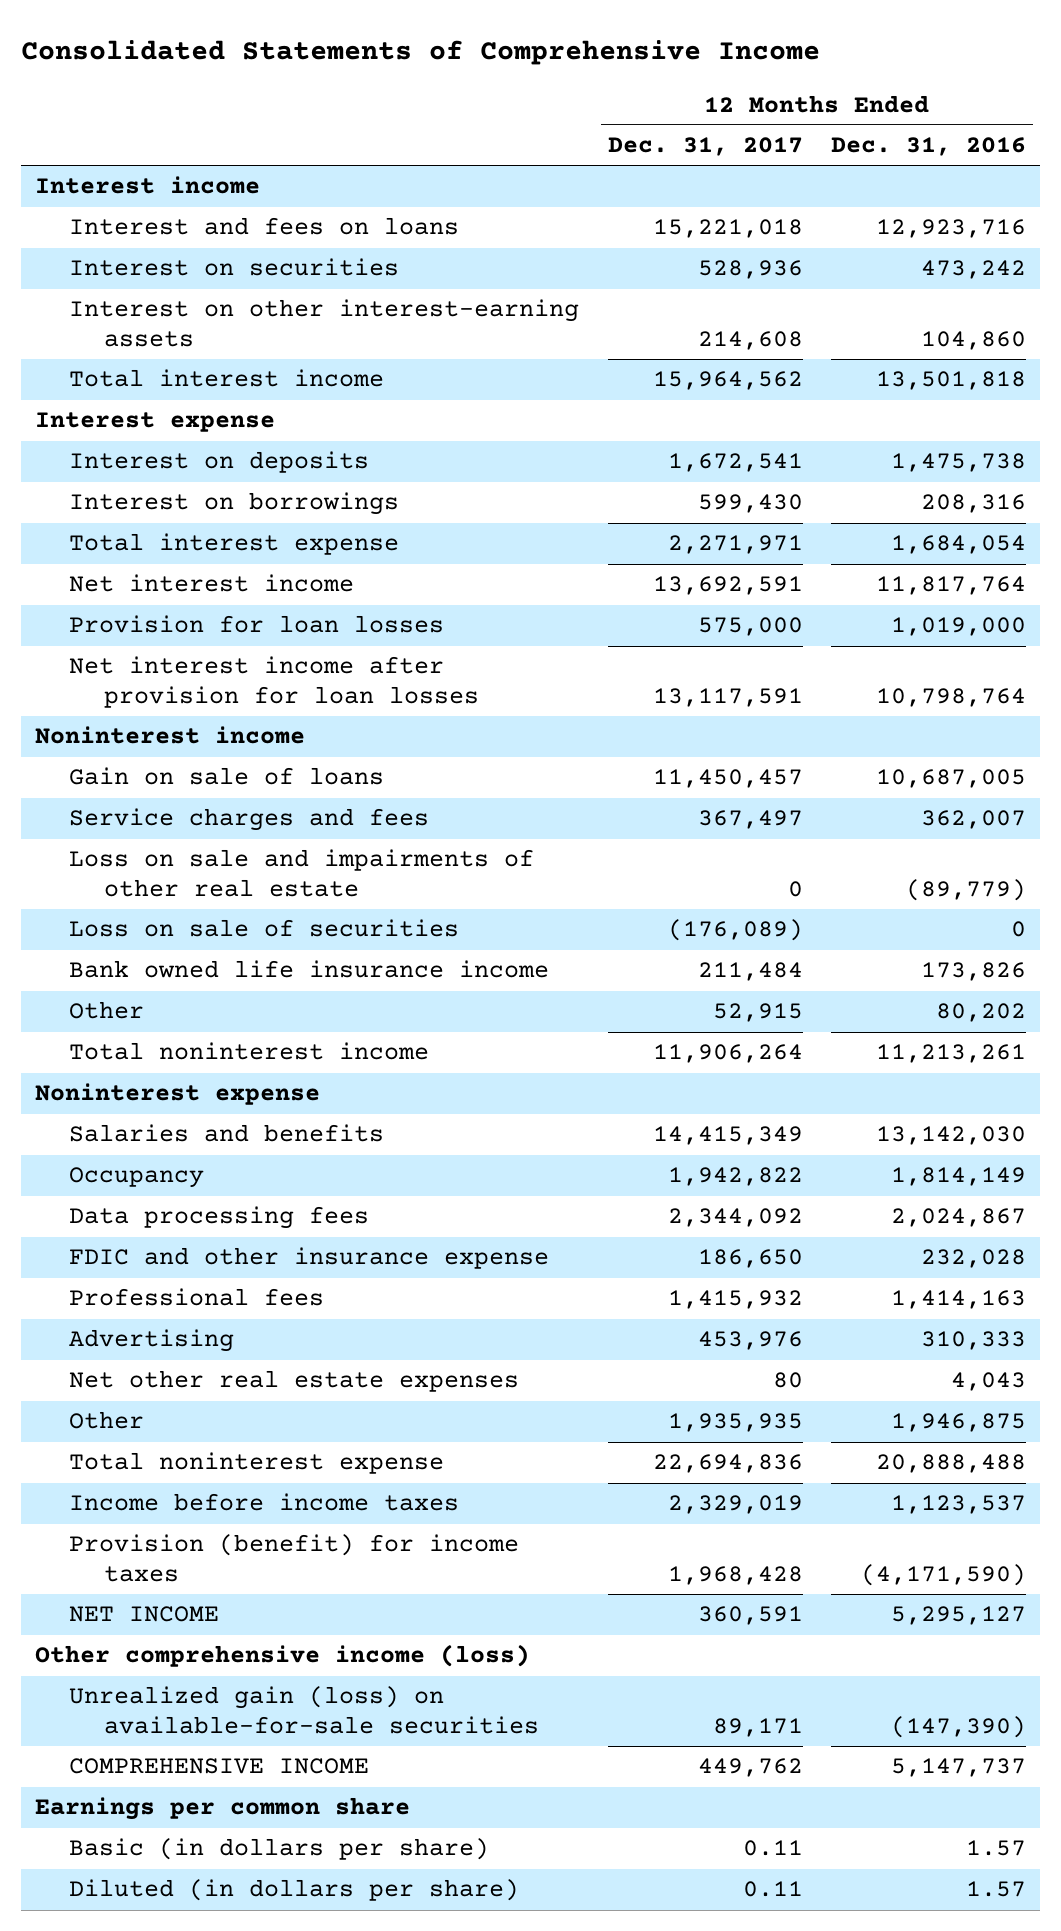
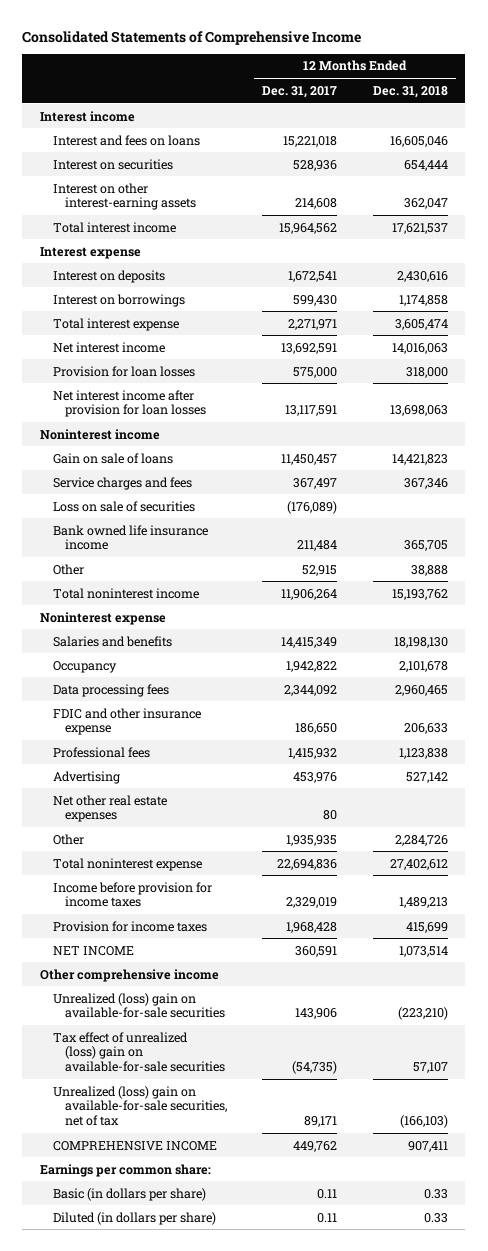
[831,137,1027,157] Dec. 31, 2016 -> none
none -> [372,85,448,98] Dec. 31, 2018
[69,849,535,897] Loss on sale and impairments of other real estate -> none
[69,1493,460,1512] Income before income taxes -> [52,881,212,908] Income before provision for income taxes
[69,1534,520,1582] Provision (benefit) for income taxes -> [52,920,207,932] Provision for income taxes
[34,1644,530,1668] Other comprehensive income (loss) -> [40,968,220,982] Other comprehensive income
none -> [52,992,226,1019] Unrealized (loss) gain on available-for-sale securities
none -> [52,1031,226,1073] Tax effect of unrealized (loss) gain on available-for-sale securities
[69,1686,540,1734] Unrealized gain (loss) on available-for-sale securities -> [52,1085,228,1127] Unrealized (loss) gain on available-for-sale securities, net of tax
[34,1797,410,1821] Earnings per common share -> [40,1163,212,1177] Earnings per common share:

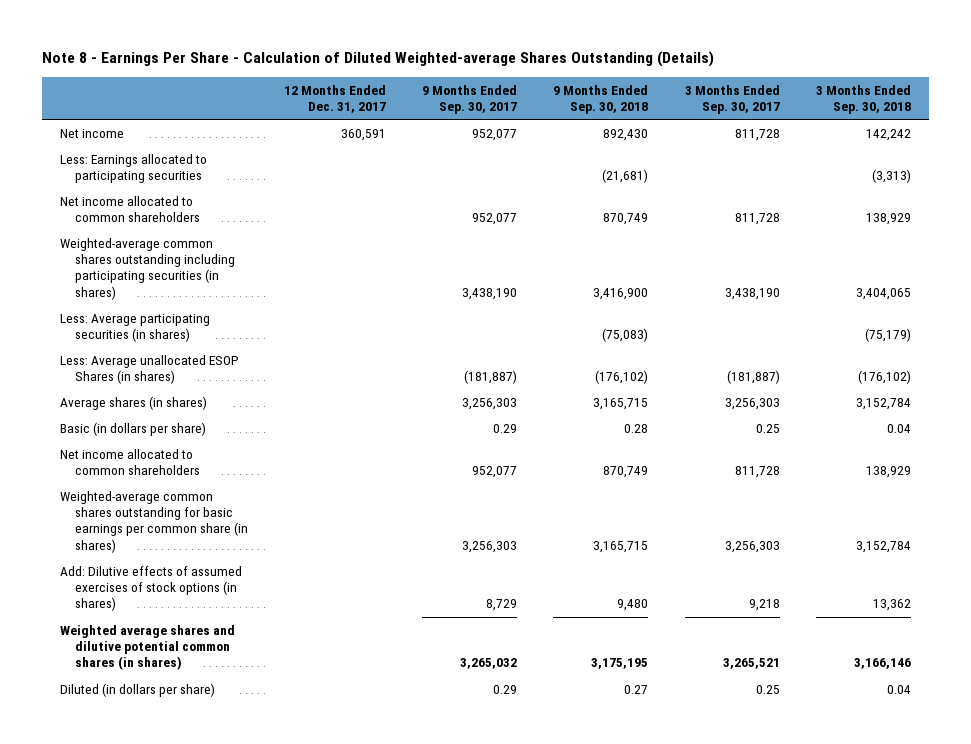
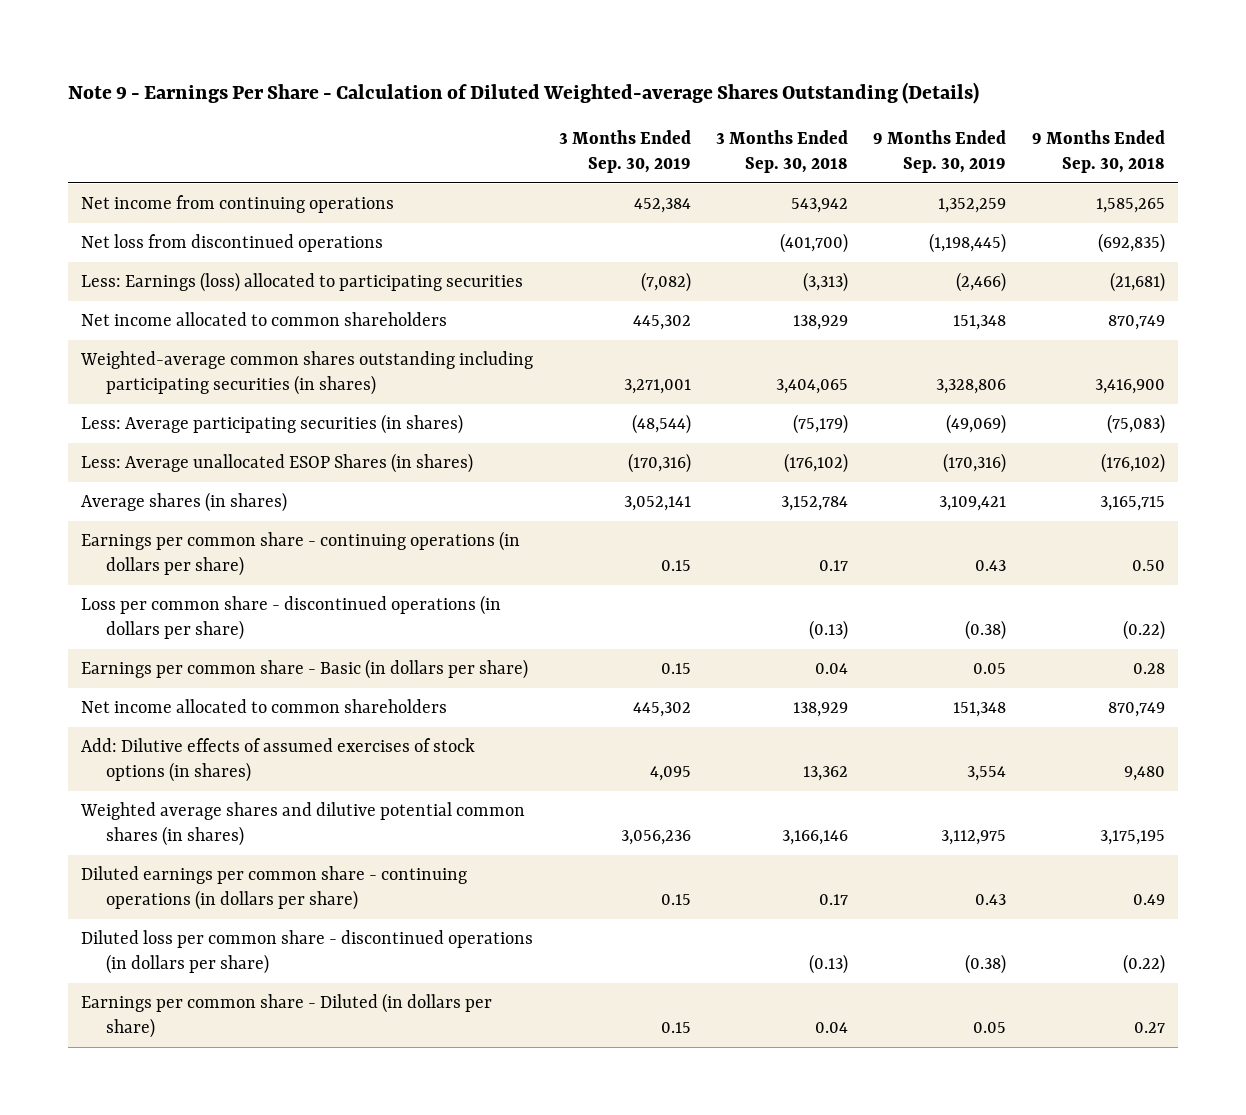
[42,51,715,68] Note 8 - Earnings Per Share - Calculation of Diluted Weighted-average Shares Outstanding (Details) -> [68,82,980,105] Note 9 - Earnings Per Share - Calculation of Diluted Weighted-average Shares Outstanding (Details)
[284,84,387,114] 12 Months Ended Dec. 31, 2017 -> none
[422,84,518,115] 9 Months Ended Sep. 30, 2017 -> none
[684,84,780,115] 3 Months Ended Sep. 30, 2017 -> none
none -> [558,130,691,173] 3 Months Ended Sep. 30, 2019
none -> [873,130,1007,173] 9 Months Ended Sep. 30, 2019
[60,128,125,138] Net income -> none
none -> [81,195,395,214] Net income from continuing operations
none -> [81,234,384,253] Net loss from discontinued operations
[60,153,208,184] Less: Earnings allocated to participating securities -> [81,272,524,293] Less: Earnings (loss) allocated to participating securities
none -> [81,531,521,576] Earnings per common share - continuing operations (in dollars per share)
none -> [81,595,502,640] Loss per common share - discontinued operations (in dollars per share)
[60,421,207,436] Basic (in dollars per share) -> [81,659,529,680] Earnings per common share - Basic (in dollars per share)
[60,490,249,553] Weighted-average common shares outstanding for basic earnings per common share (in shares) -> none
none -> [81,866,468,910] Diluted earnings per common share - continuing operations (in dollars per share)
none -> [81,930,534,974] Diluted loss per common share - discontinued operations (in dollars per share)
[60,682,216,697] Diluted (in dollars per share) -> [81,993,493,1038] Earnings per common share - Diluted (in dollars per share)

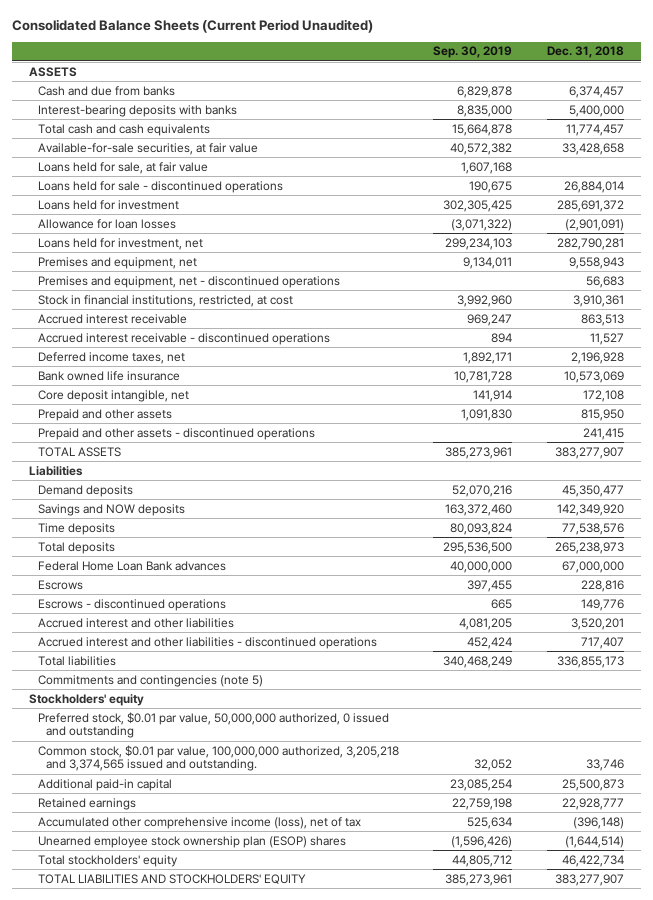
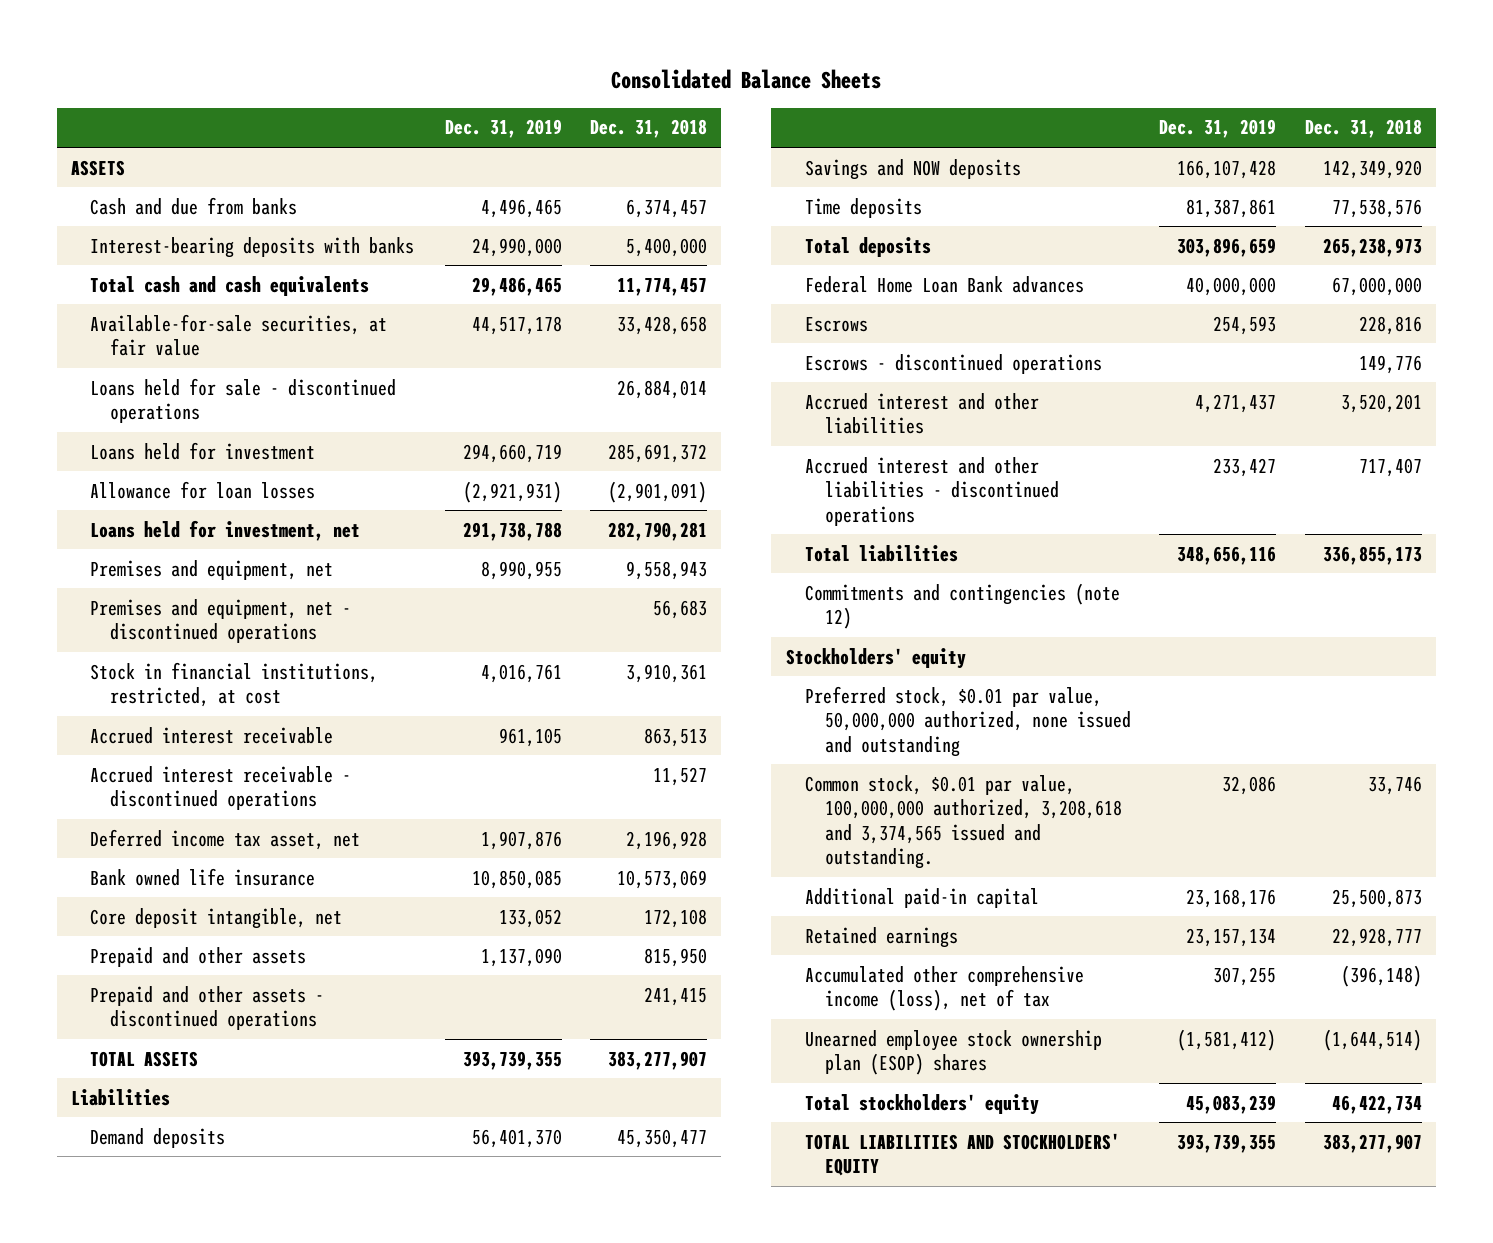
[11,18,373,33] Consolidated Balance Sheets (Current Period Unaudited) -> [611,68,882,89] Consolidated Balance Sheets
[433,46,513,59] Sep. 30, 2019 -> none
none -> [444,119,562,139] Dec. 31, 2019
[37,161,208,174] Loans held for sale, at fair value -> none
[37,351,185,364] Deferred income taxes, net -> [90,828,361,850] Deferred income tax asset, net
[37,674,263,687] Commitments and contingencies (note 5) -> [805,582,1121,630] Commitments and contingencies (note 12)
[37,711,389,739] Preferred stock, $0.01 par value, 50,000,000 authorized, 0 issued and outstanding -> [805,685,1131,757] Preferred stock, $0.01 par value, 50,000,000 authorized, none issued and outstanding
[37,744,399,772] Common stock, $0.01 par value, 100,000,000 authorized, 3,205,218 and 3,374,565 issued and outstanding. -> [805,774,1122,869] Common stock, $0.01 par value, 100,000,000 authorized, 3,208,618 and 3,374,565 issued and outstanding.

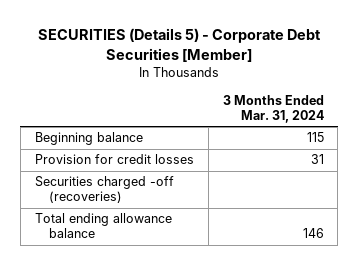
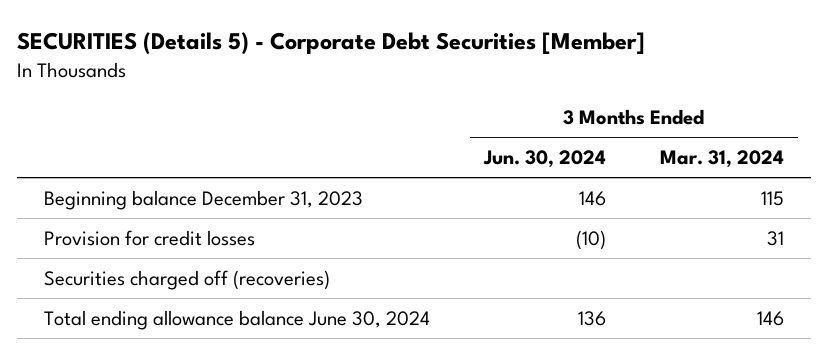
none -> [482,150,606,169] Jun. 30, 2024
[34,132,143,146] Beginning balance -> [43,189,363,210] Beginning balance December 31, 2023
[34,176,174,204] Securities charged -off (recoveries) -> [43,269,330,290] Securities charged off (recoveries)
[34,213,172,239] Total ending allowance balance -> [43,309,430,330] Total ending allowance balance June 30, 2024

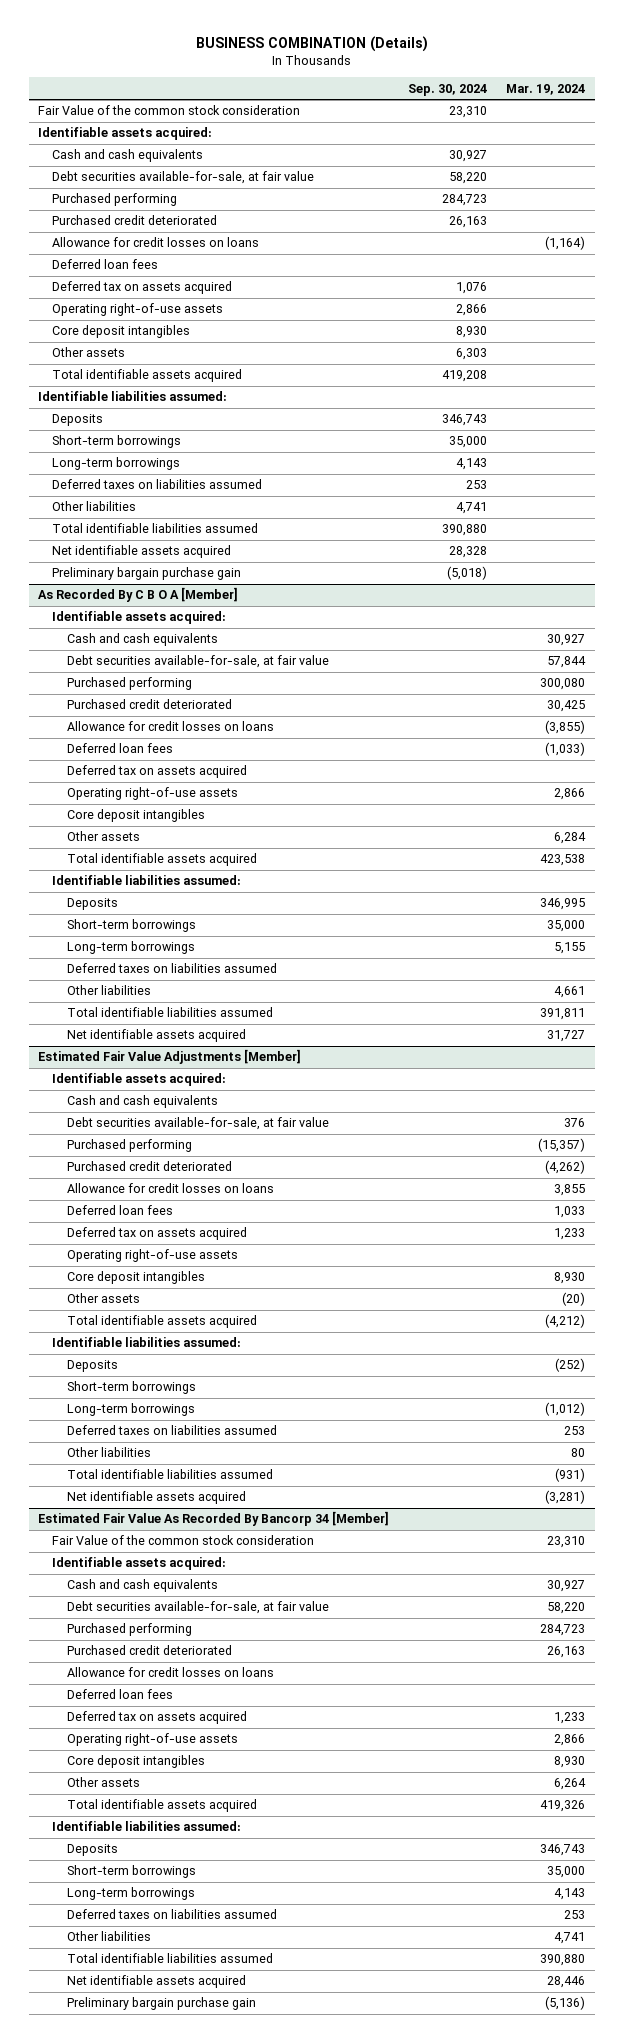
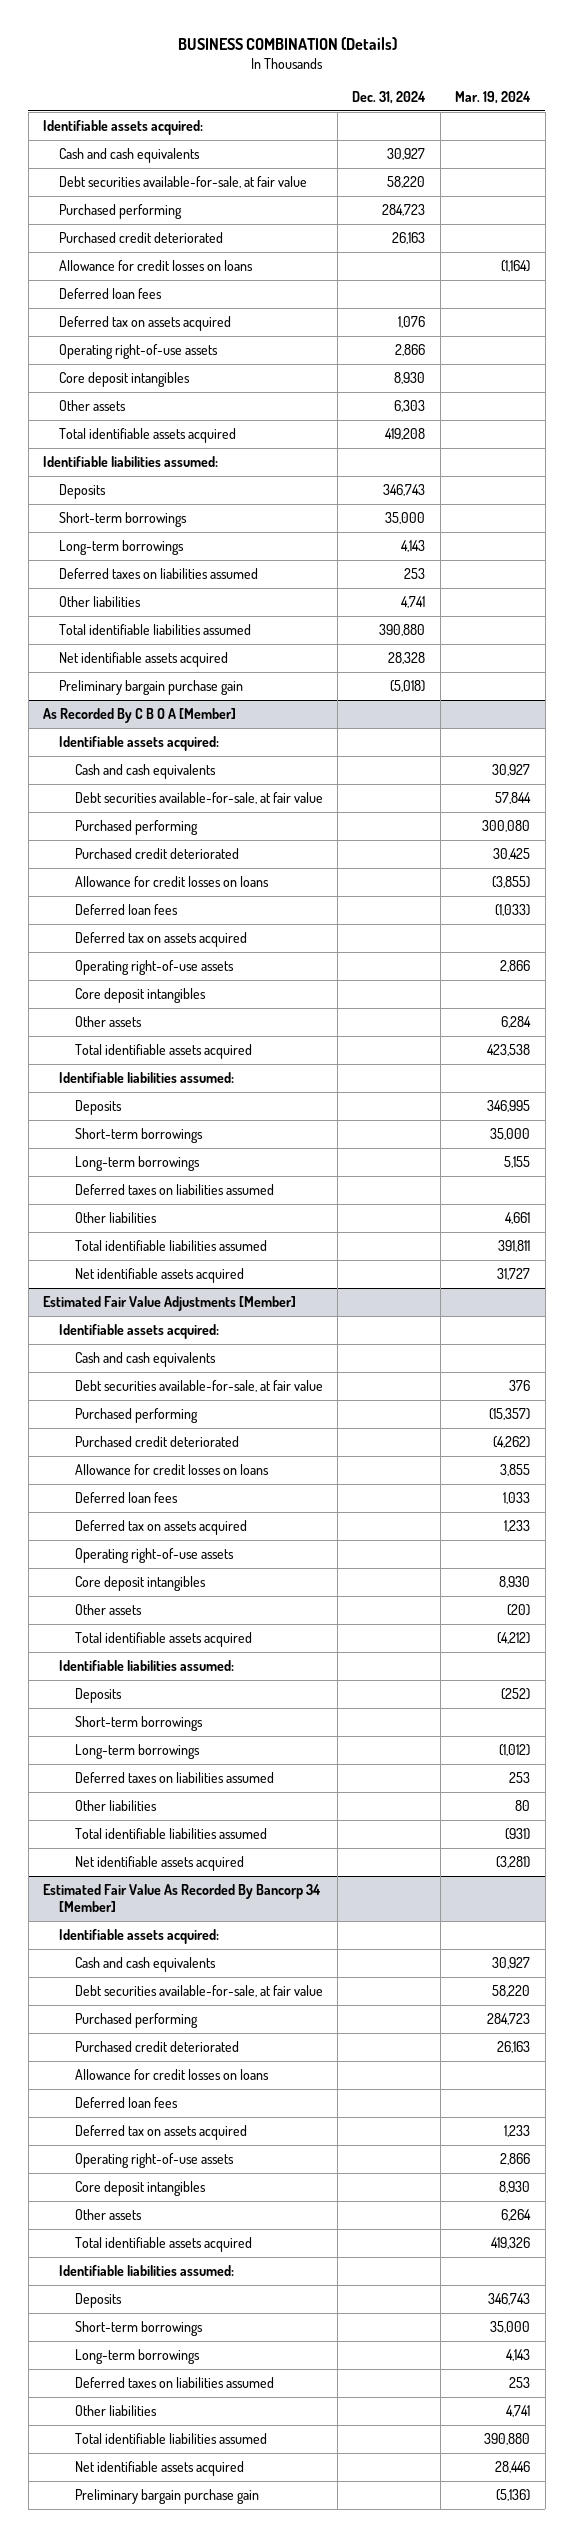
[408,83,488,96] Sep. 30, 2024 -> none
none -> [352,90,427,104] Dec. 31, 2024
[38,105,301,116] Fair Value of the common stock consideration -> none
[52,1535,315,1546] Fair Value of the common stock consideration -> none

